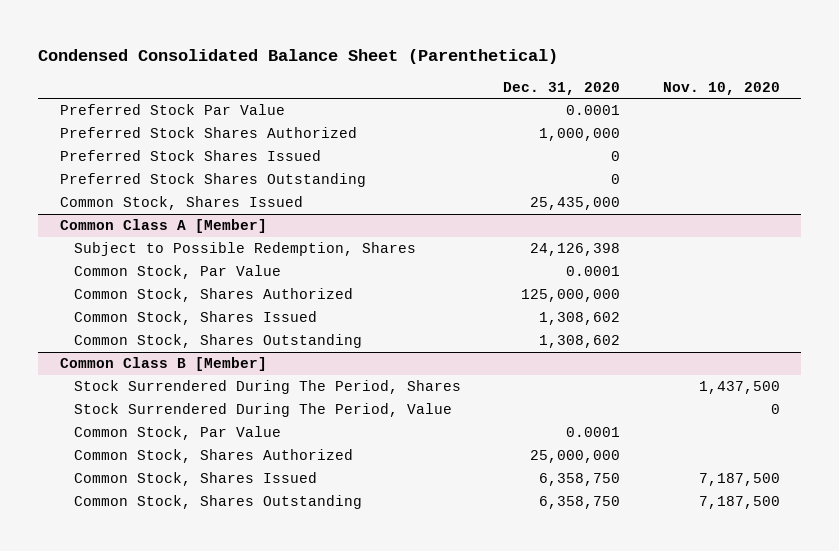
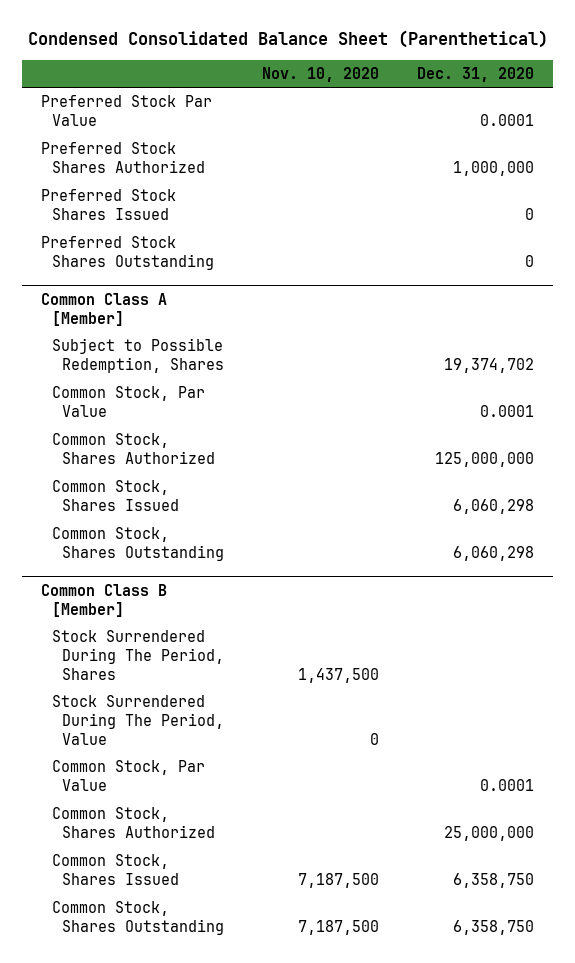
[59,196,303,211] Common Stock, Shares Issued -> none
[530,243,621,257] 24,126,398 -> [443,358,534,374] 19,374,702
[539,312,621,326] 1,308,602 -> [452,499,534,515] 6,060,298
[539,335,621,349] 1,308,602 -> [452,546,534,562] 6,060,298

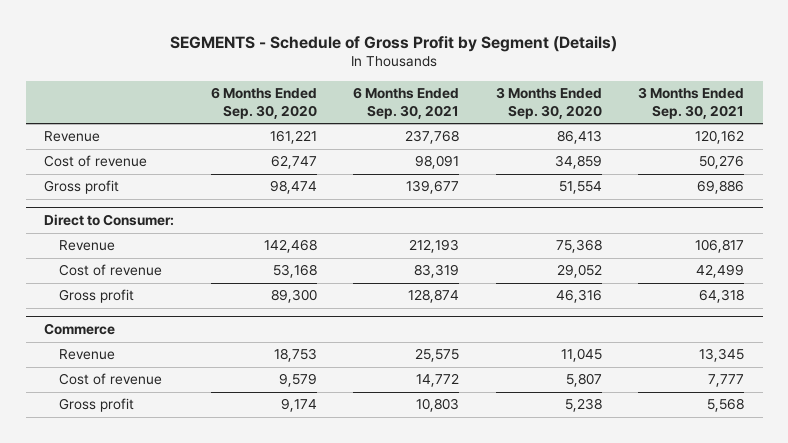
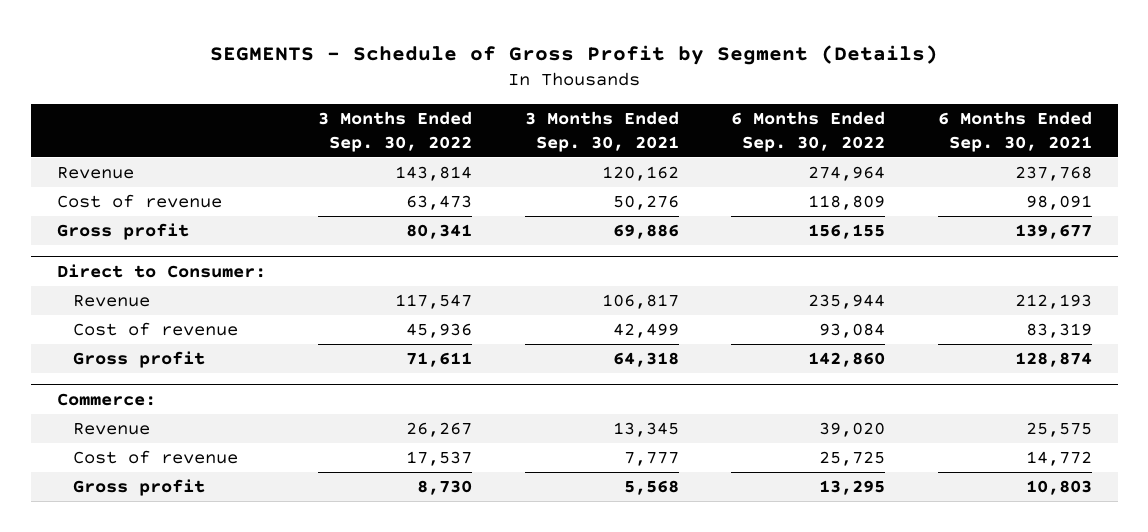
[210,86,317,119] 6 Months Ended Sep. 30, 2020 -> none
[495,86,602,119] 3 Months Ended Sep. 30, 2020 -> none
none -> [318,111,473,152] 3 Months Ended Sep. 30, 2022
none -> [731,111,886,152] 6 Months Ended Sep. 30, 2022
[44,323,116,336] Commerce -> [56,392,156,406] Commerce:

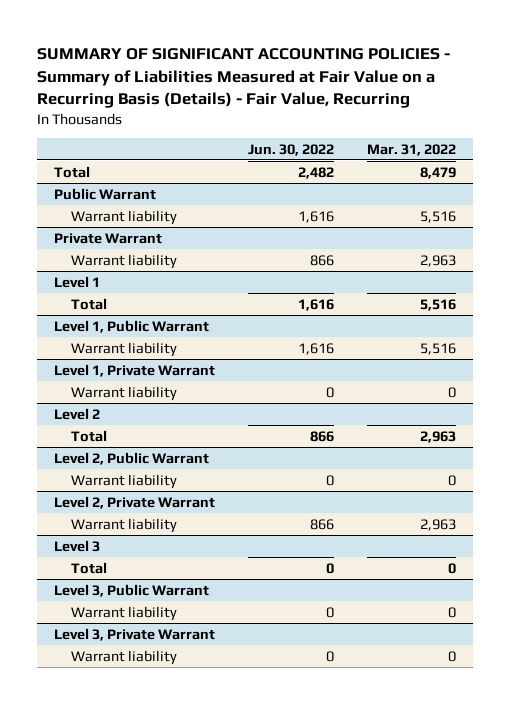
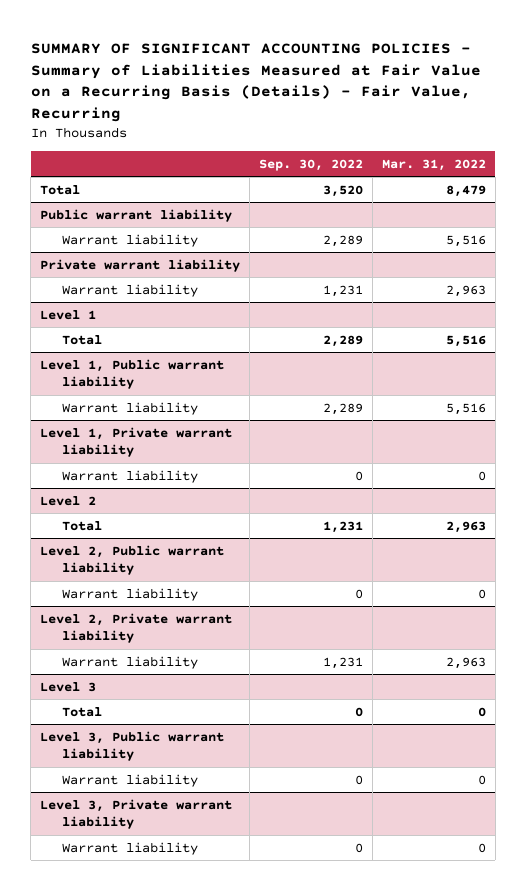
[247,143,334,156] Jun. 30, 2022 -> none
none -> [259,158,364,171] Sep. 30, 2022
[53,187,156,200] Public Warrant -> [40,208,233,222] Public warrant liability
[53,232,162,244] Private Warrant -> [40,258,241,272] Private warrant liability
[53,319,209,333] Level 1, Public Warrant -> [40,358,225,390] Level 1, Public warrant liability
[53,363,215,377] Level 1, Private Warrant -> [40,426,233,458] Level 1, Private warrant liability
[53,451,209,465] Level 2, Public Warrant -> [40,544,225,576] Level 2, Public warrant liability
[53,495,215,509] Level 2, Private Warrant -> [40,612,233,644] Level 2, Private warrant liability
[53,583,209,597] Level 3, Public Warrant -> [40,730,225,762] Level 3, Public warrant liability
[53,627,215,641] Level 3, Private Warrant -> [40,798,233,830] Level 3, Private warrant liability

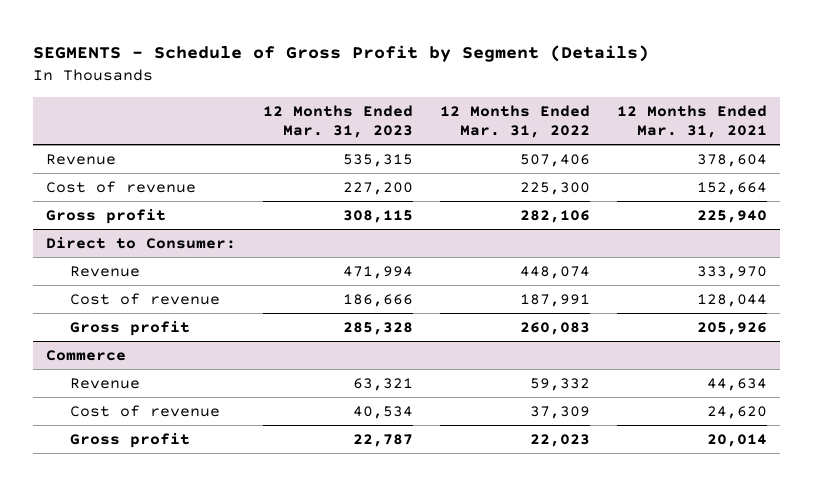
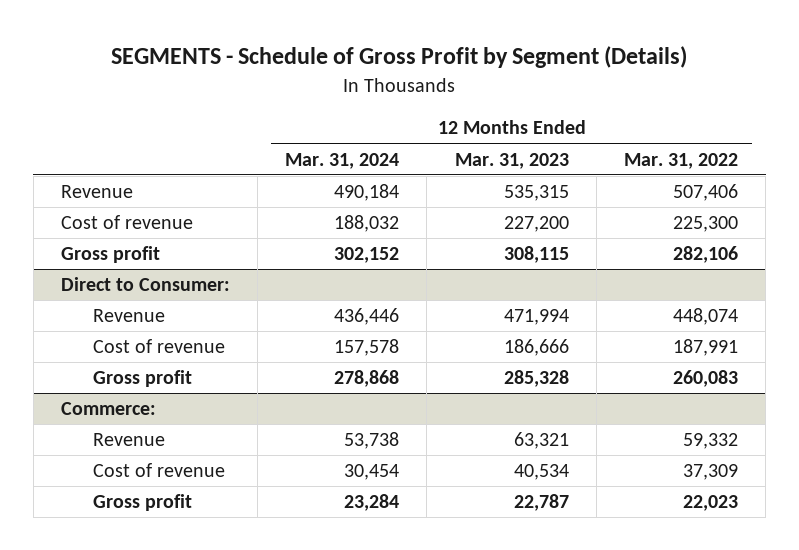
[616,104,767,138] 12 Months Ended Mar. 31, 2021 -> none
none -> [285,152,400,169] Mar. 31, 2024
[46,349,127,361] Commerce -> [60,402,156,416] Commerce:

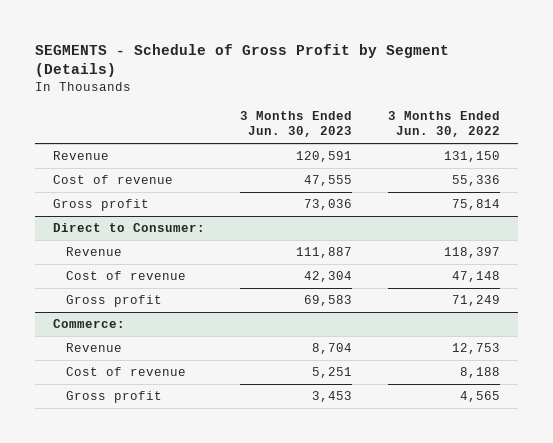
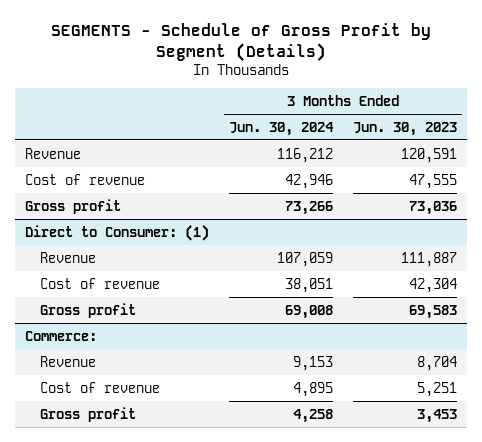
[388,110,501,138] 3 Months Ended Jun. 30, 2022 -> none
none -> [229,121,335,136] Jun. 30, 2024
[52,223,205,233] Direct to Consumer: -> [25,224,210,241] Direct to Consumer: (1)

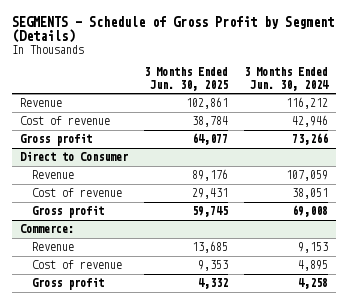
[353,121,458,136] Jun. 30, 2023 -> none
none -> [144,67,229,91] 3 Months Ended Jun. 30, 2025
[25,224,210,241] Direct to Consumer: (1) -> [20,151,129,162] Direct to Consumer

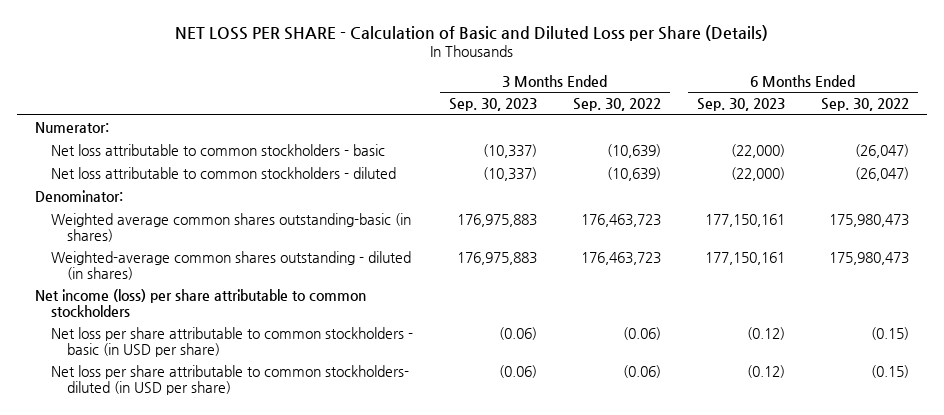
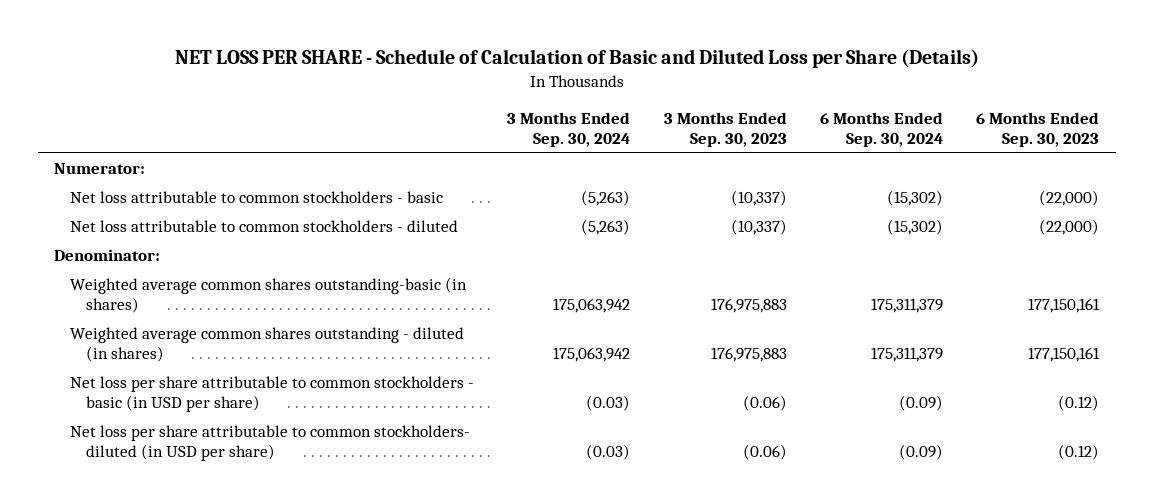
[174,25,768,42] NET LOSS PER SHARE - Calculation of Basic and Diluted Loss per Share (Details) -> [174,49,979,69] NET LOSS PER SHARE - Schedule of Calculation of Basic and Diluted Loss per Share (Details)
[572,98,661,112] Sep. 30, 2022 -> none
[820,98,909,112] Sep. 30, 2022 -> none
none -> [507,112,631,148] 3 Months Ended Sep. 30, 2024
none -> [820,112,944,148] 6 Months Ended Sep. 30, 2024
[35,289,367,317] Net income (loss) per share attributable to common stockholders -> none
[51,251,412,280] Weighted-average common shares outstanding - diluted (in shares) -> [70,327,465,363] Weighted average common shares outstanding - diluted (in shares)

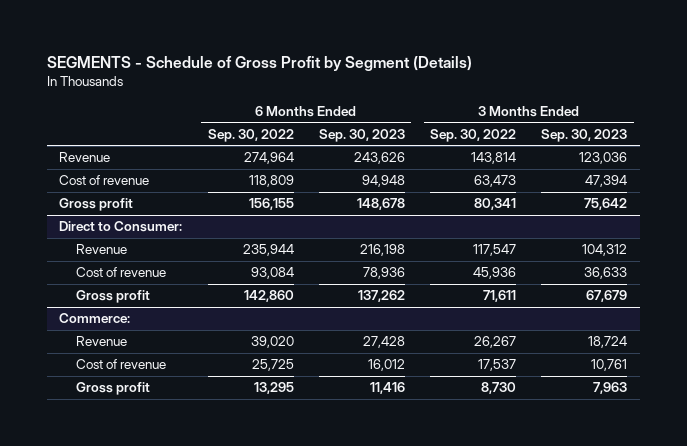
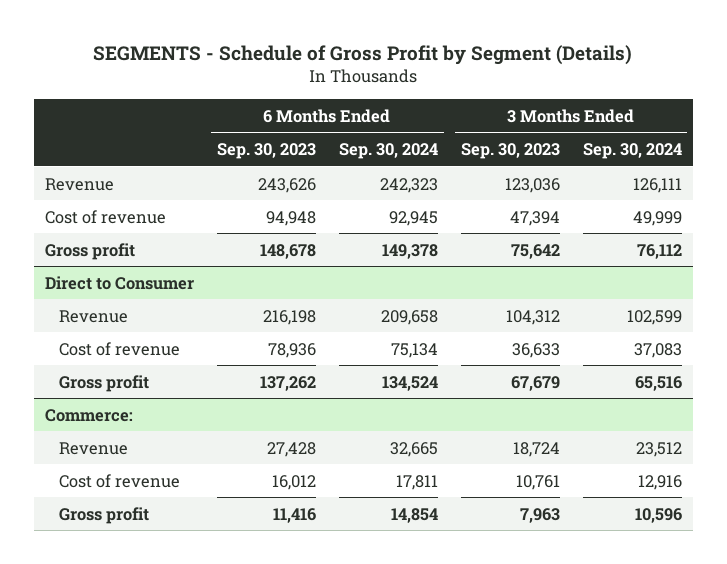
[207,129,294,143] Sep. 30, 2022 -> none
[430,129,517,143] Sep. 30, 2022 -> none
none -> [338,143,438,160] Sep. 30, 2024
none -> [582,143,682,160] Sep. 30, 2024
[59,221,183,233] Direct to Consumer: -> [45,275,195,290] Direct to Consumer

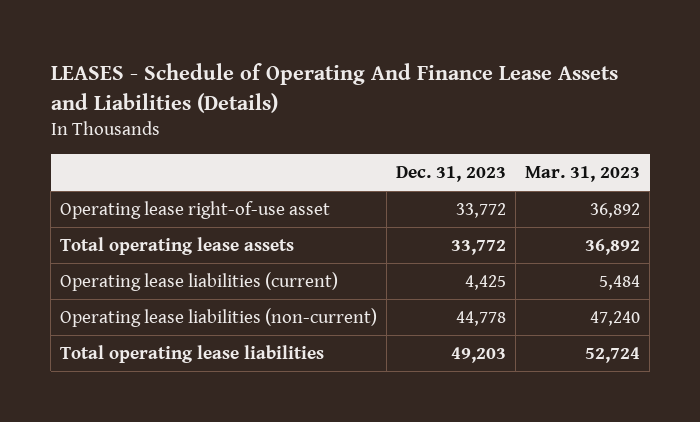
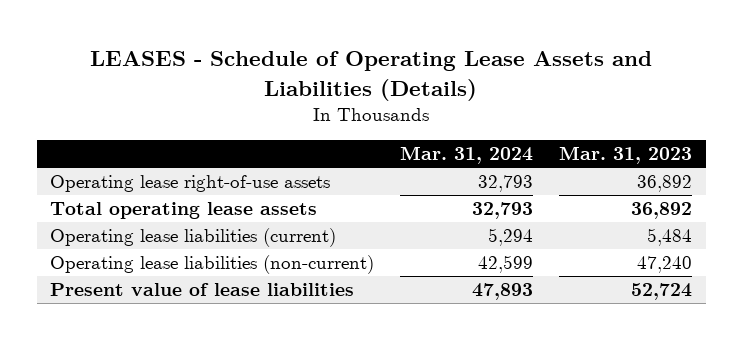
[50,63,618,113] LEASES - Schedule of Operating And Finance Lease Assets and Liabilities (Details) -> [90,51,653,101] LEASES - Schedule of Operating Lease Assets and Liabilities (Details)
[396,166,507,183] Dec. 31, 2023 -> none
none -> [400,146,534,165] Mar. 31, 2024
[60,200,331,219] Operating lease right-of-use asset -> [50,175,331,193] Operating lease right-of-use assets
[60,344,325,363] Total operating lease liabilities -> [50,283,355,297] Present value of lease liabilities

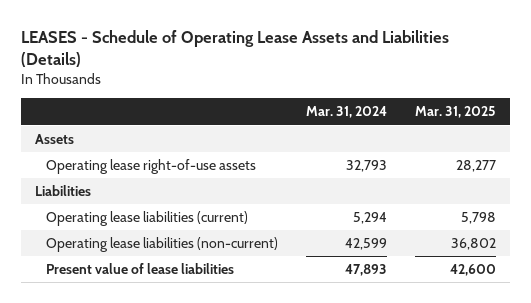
[559,146,693,165] Mar. 31, 2023 -> none
none -> [415,106,497,119] Mar. 31, 2025
none -> [35,134,75,145] Assets
[50,202,318,220] Total operating lease assets -> none
none -> [35,185,92,197] Liabilities

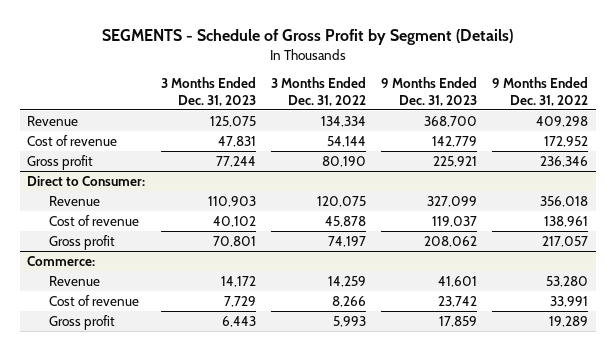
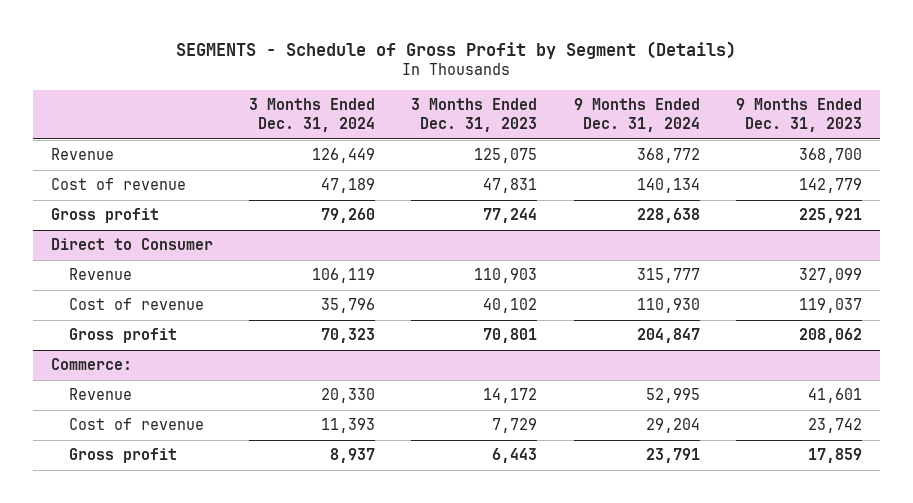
[270,77,366,106] 3 Months Ended Dec. 31, 2022 -> none
[491,77,588,106] 9 Months Ended Dec. 31, 2022 -> none
none -> [249,98,376,133] 3 Months Ended Dec. 31, 2024
none -> [573,98,700,133] 9 Months Ended Dec. 31, 2024
[27,175,146,186] Direct to Consumer: -> [50,238,213,251] Direct to Consumer

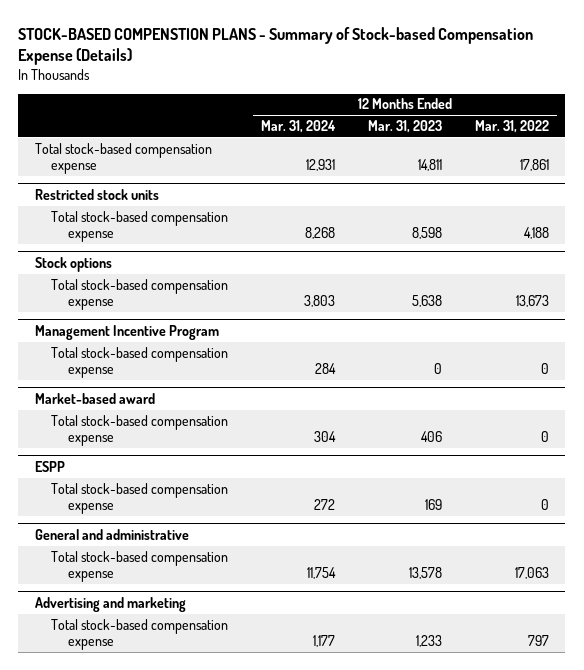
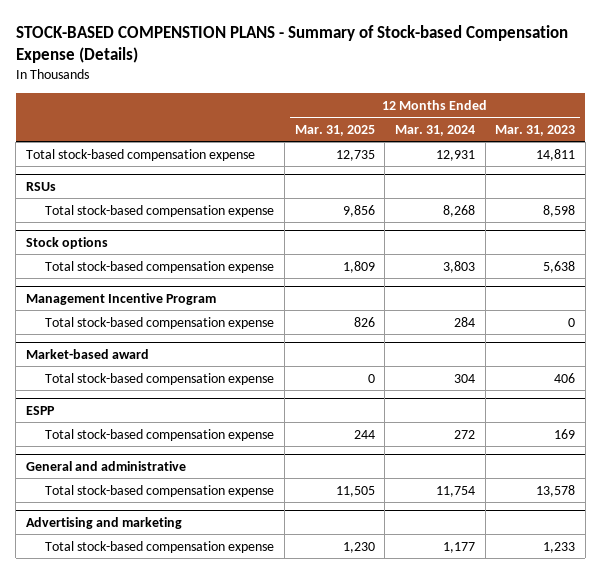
[475,120,550,134] Mar. 31, 2022 -> none
none -> [294,124,375,136] Mar. 31, 2025
[34,188,159,200] Restricted stock units -> [26,181,57,191] RSUs

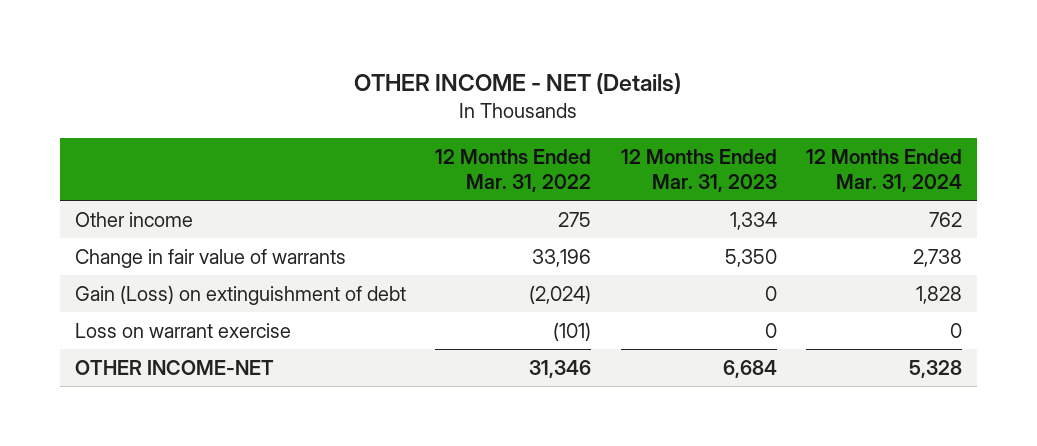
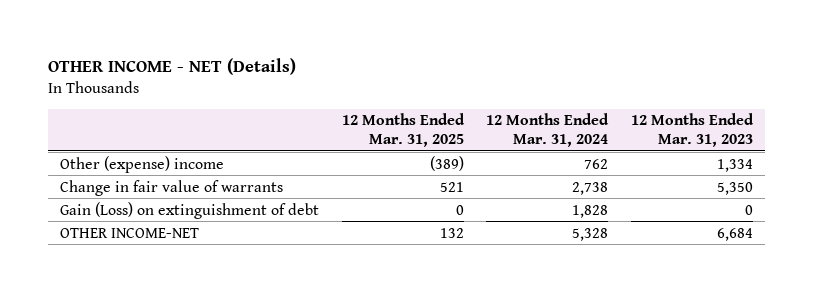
[435,149,592,193] 12 Months Ended Mar. 31, 2022 -> none
none -> [341,113,465,147] 12 Months Ended Mar. 31, 2025
[74,211,193,227] Other income -> [59,155,224,173] Other (expense) income
[74,322,291,338] Loss on warrant exercise -> none

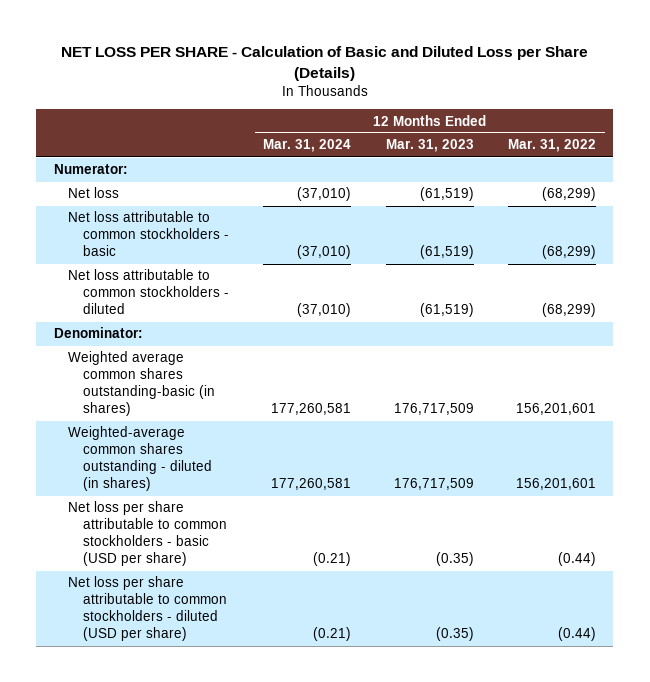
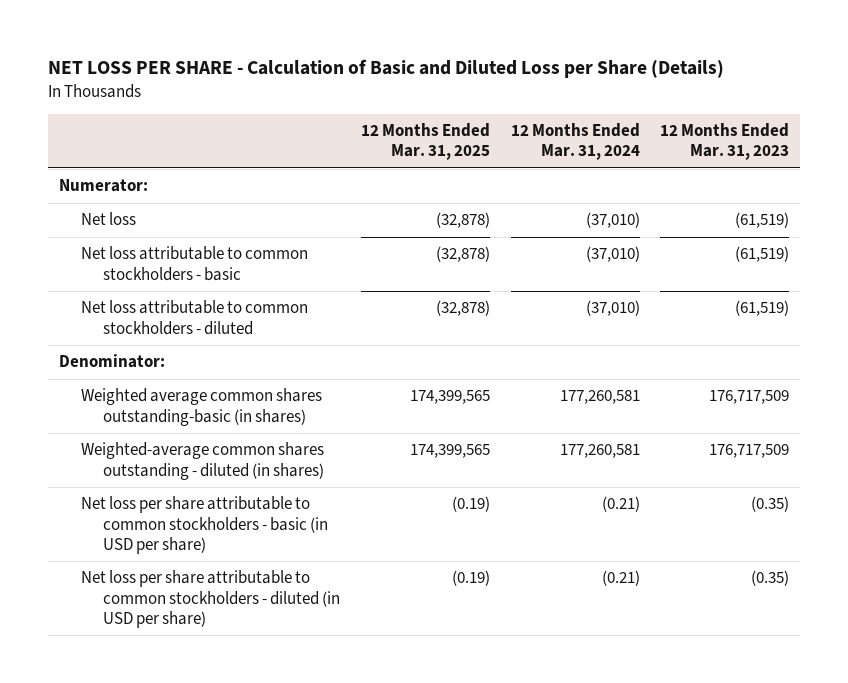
[507,139,596,153] Mar. 31, 2022 -> none
none -> [360,123,490,161] 12 Months Ended Mar. 31, 2025
[68,501,227,567] Net loss per share attributable to common stockholders - basic (USD per share) -> [80,496,328,554] Net loss per share attributable to common stockholders - basic (in USD per share)
[68,576,227,642] Net loss per share attributable to common stockholders - diluted (USD per share) -> [80,570,340,628] Net loss per share attributable to common stockholders - diluted (in USD per share)

